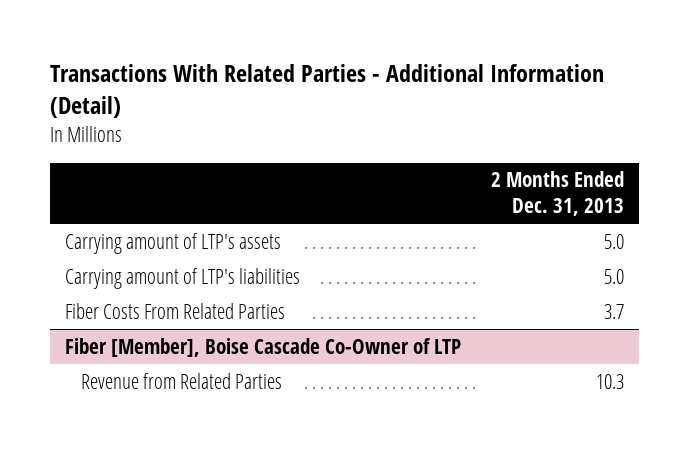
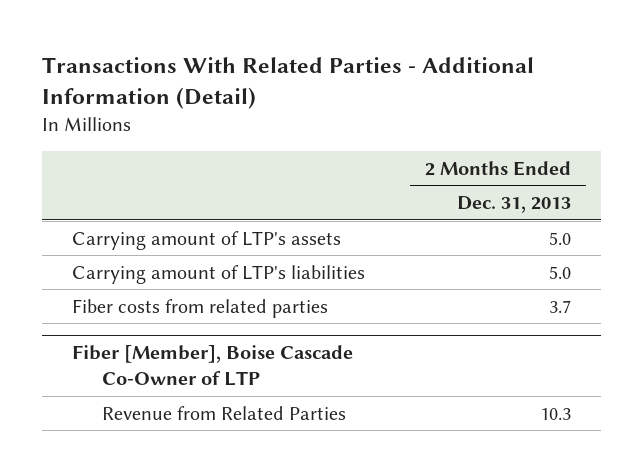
[64,302,285,319] Fiber Costs From Related Parties -> [72,298,329,318] Fiber costs from related parties

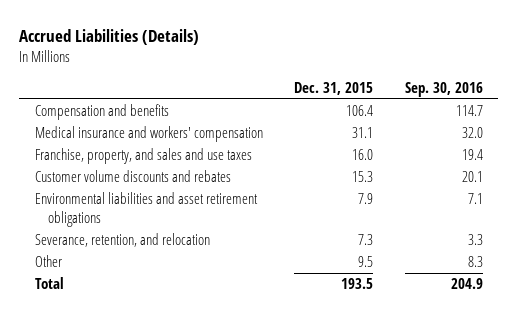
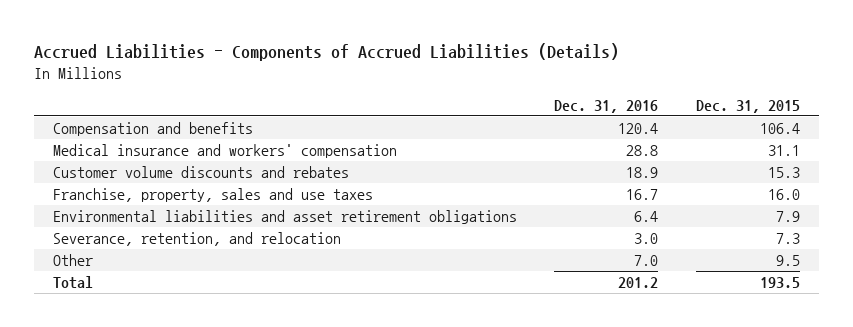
[18,28,199,45] Accrued Liabilities (Details) -> [33,43,619,62] Accrued Liabilities - Components of Accrued Liabilities (Details)
[404,81,483,97] Sep. 30, 2016 -> none
none -> [554,99,659,113] Dec. 31, 2016
[34,148,252,165] Franchise, property, and sales and use taxes -> none
none -> [52,188,373,203] Franchise, property, sales and use taxes

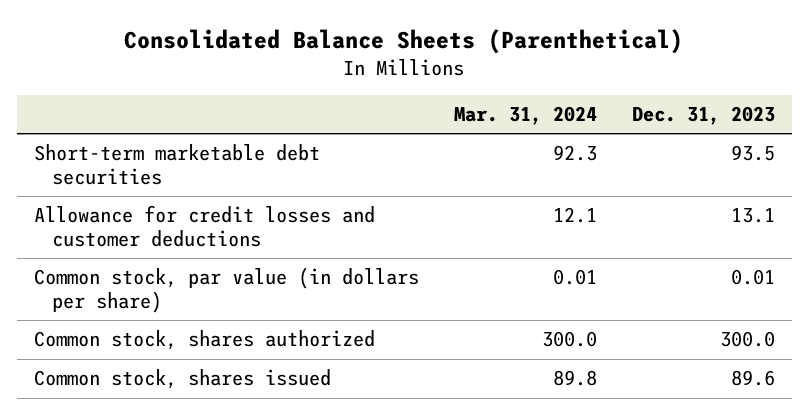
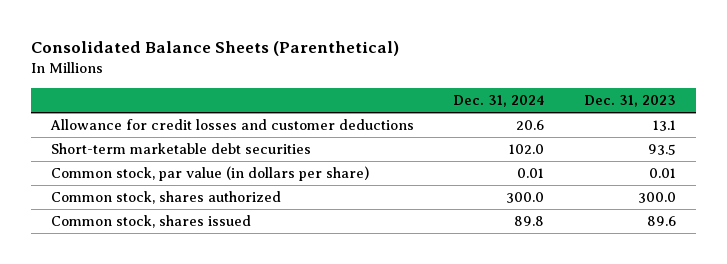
[453,105,597,125] Mar. 31, 2024 -> none
none -> [453,95,545,108] Dec. 31, 2024
[34,144,321,186] Short-term marketable debt securities -> [50,143,311,155] Short-term marketable debt securities

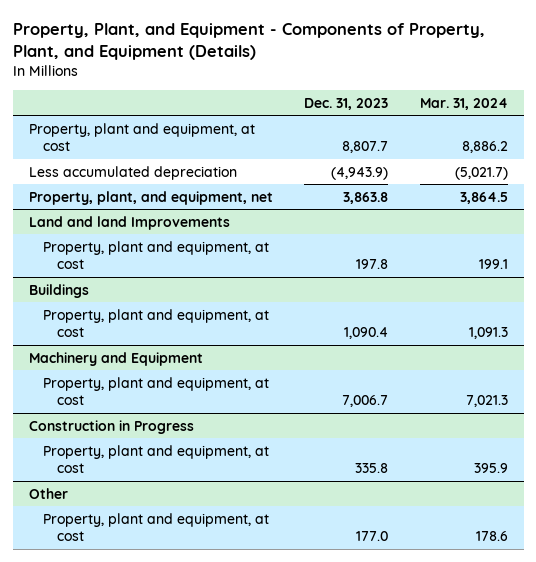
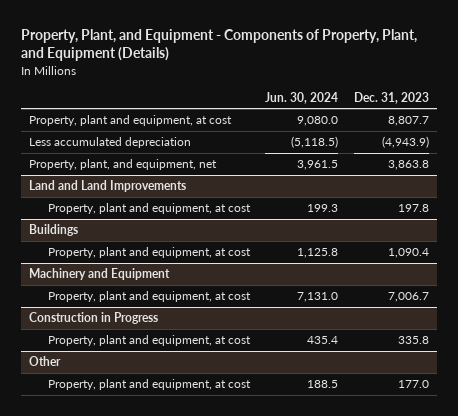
[419,97,508,110] Mar. 31, 2024 -> none
none -> [265,91,339,104] Jun. 30, 2024
[28,215,230,230] Land and land Improvements -> [29,180,187,193] Land and Land Improvements

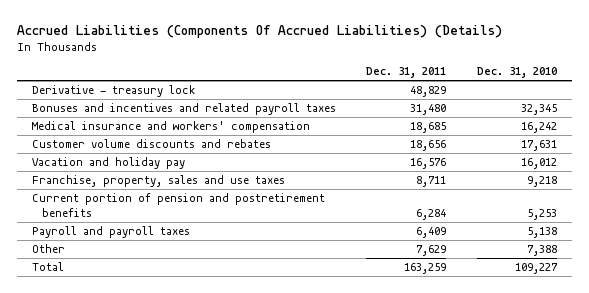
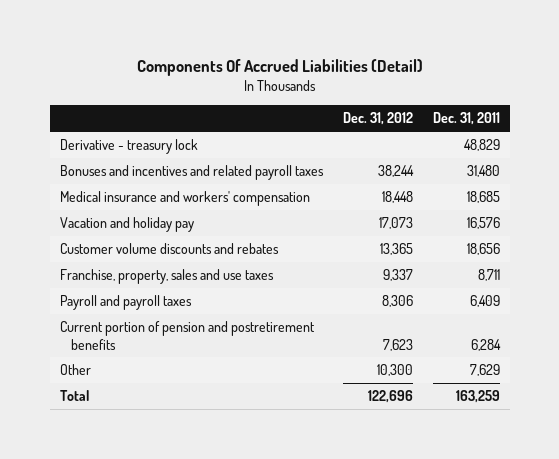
[16,24,502,38] Accrued Liabilities (Components Of Accrued Liabilities) (Details) -> [136,58,423,76] Components Of Accrued Liabilities (Detail)
[476,67,557,79] Dec. 31, 2010 -> none
none -> [342,112,413,126] Dec. 31, 2012
[31,138,271,148] Customer volume discounts and rebates -> [59,243,279,255] Customer volume discounts and rebates
[31,192,325,217] Current portion of pension and postretirement benefits -> [59,321,315,350] Current portion of pension and postretirement benefits

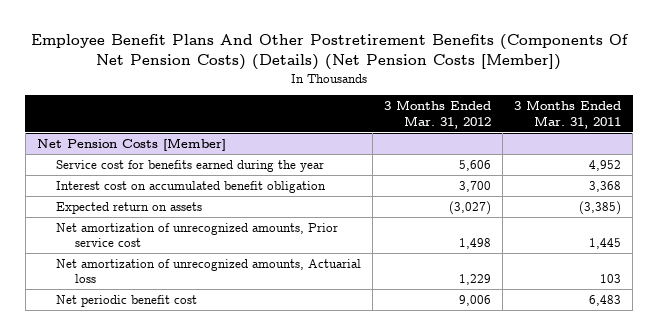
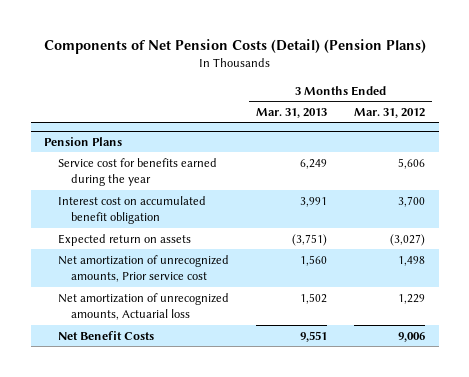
[31,34,630,71] Employee Benefit Plans And Other Postretirement Benefits (Components Of Net Pension Costs) (Details) (Net Pension Costs [Member]) -> [43,39,426,55] Components of Net Pension Costs (Detail) (Pension Plans)
[514,100,622,129] 3 Months Ended Mar. 31, 2011 -> none
none -> [255,107,327,118] Mar. 31, 2013
[37,137,227,151] Net Pension Costs [Member] -> none
none -> [44,136,123,146] Pension Plans
[56,294,198,307] Net periodic benefit cost -> [57,330,154,340] Net Benefit Costs

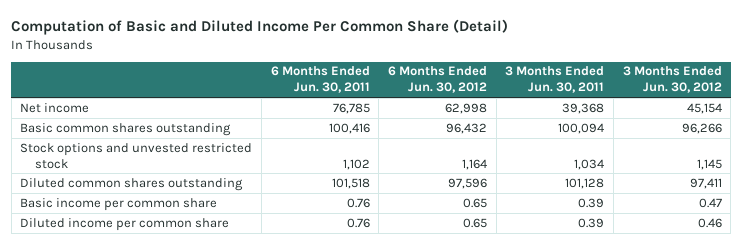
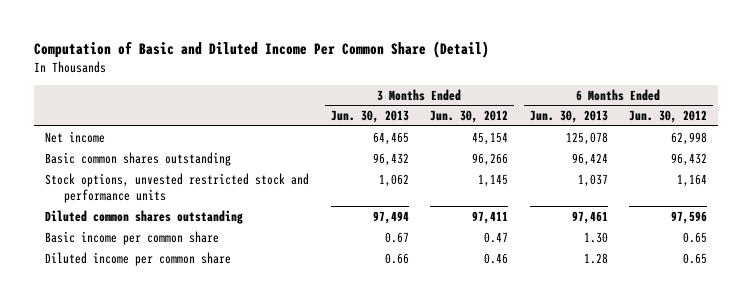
[270,66,370,94] 6 Months Ended Jun. 30, 2011 -> none
[505,66,605,94] 3 Months Ended Jun. 30, 2011 -> none
none -> [330,110,409,124] Jun. 30, 2013
none -> [529,110,608,124] Jun. 30, 2013
[20,142,253,169] Stock options and unvested restricted stock -> [45,172,310,204] Stock options, unvested restricted stock and performance units

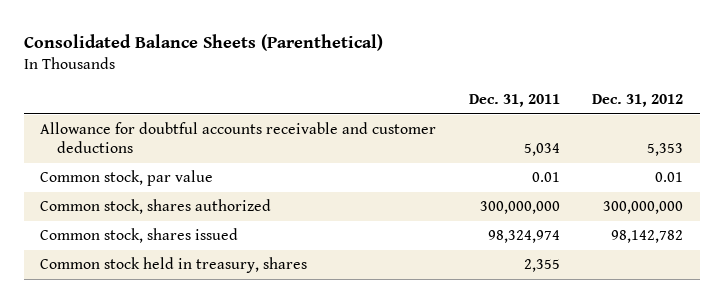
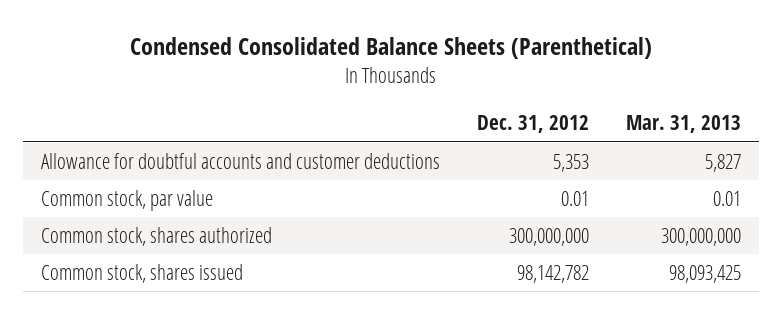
[23,34,383,52] Consolidated Balance Sheets (Parenthetical) -> [130,37,653,60] Condensed Consolidated Balance Sheets (Parenthetical)
[468,94,560,108] Dec. 31, 2011 -> none
none -> [625,115,741,134] Mar. 31, 2013
[39,122,436,154] Allowance for doubtful accounts receivable and customer deductions -> [41,153,441,170] Allowance for doubtful accounts and customer deductions
[39,257,307,274] Common stock held in treasury, shares -> none

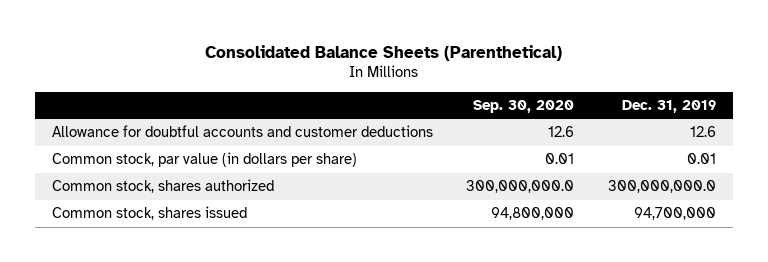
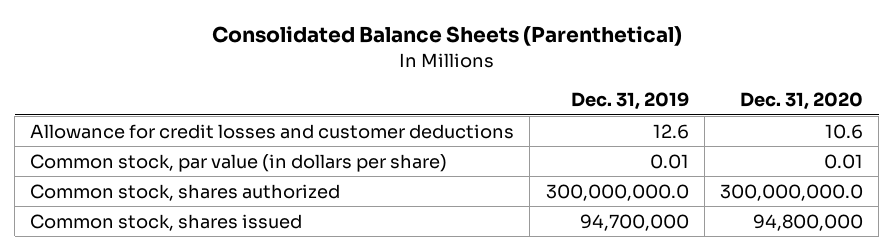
[473,100,575,114] Sep. 30, 2020 -> none
none -> [739,92,863,111] Dec. 31, 2020
[51,125,433,138] Allowance for doubtful accounts and customer deductions -> [30,123,515,139] Allowance for credit losses and customer deductions

